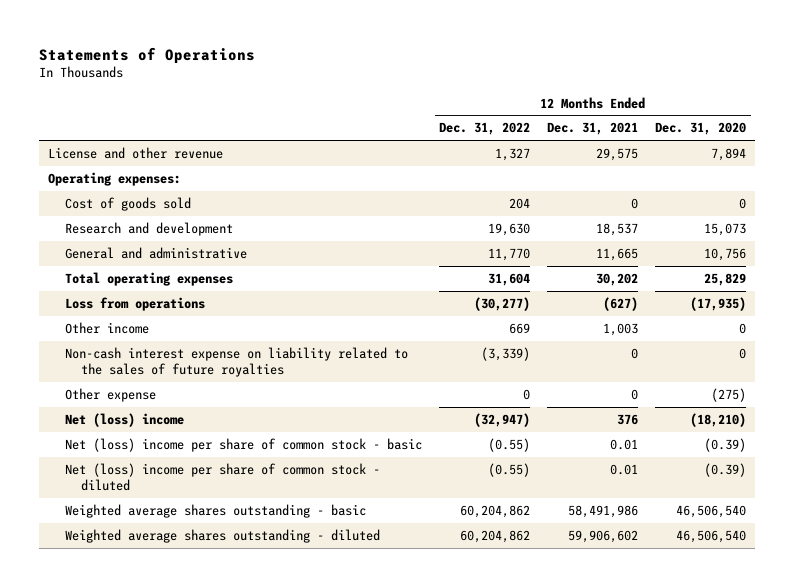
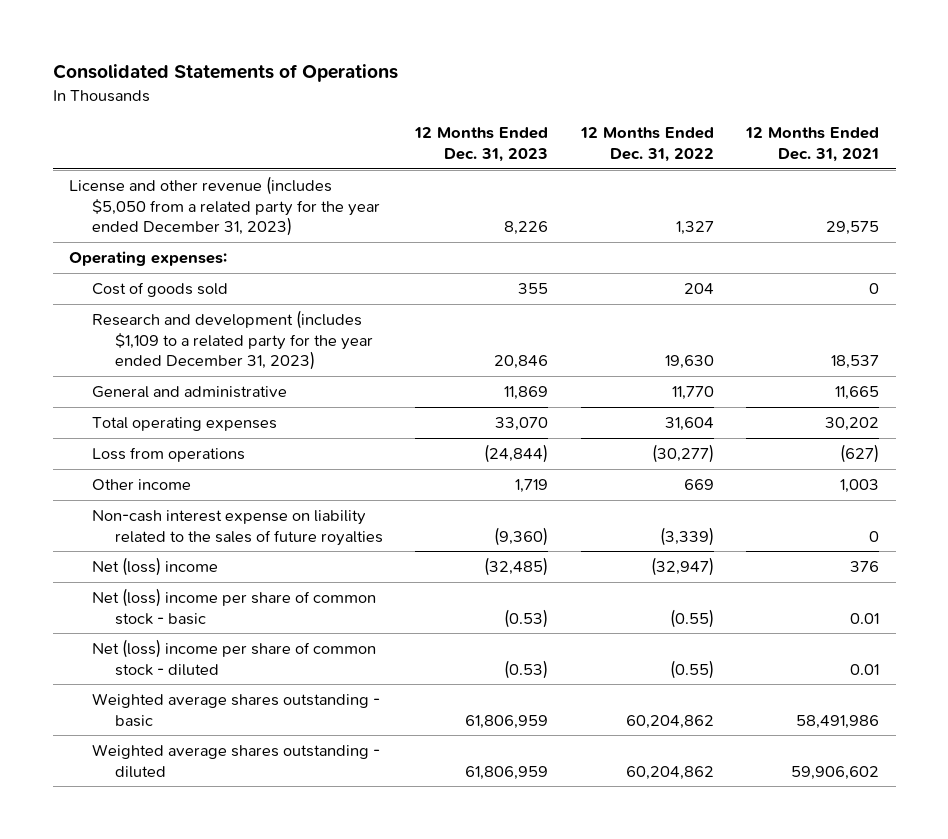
[39,46,256,64] Statements of Operations -> [52,64,398,83] Consolidated Statements of Operations
[655,122,747,136] Dec. 31, 2020 -> none
none -> [414,127,549,163] 12 Months Ended Dec. 31, 2023
[47,146,223,159] License and other revenue -> [68,175,380,237] License and other revenue (includes $5,050 from a related party for the year ended December 31, 2023)
[64,221,233,236] Research and development -> [91,309,373,371] Research and development (includes $1,109 to a related party for the year ended December 31, 2023)
[64,387,156,402] Other expense -> none

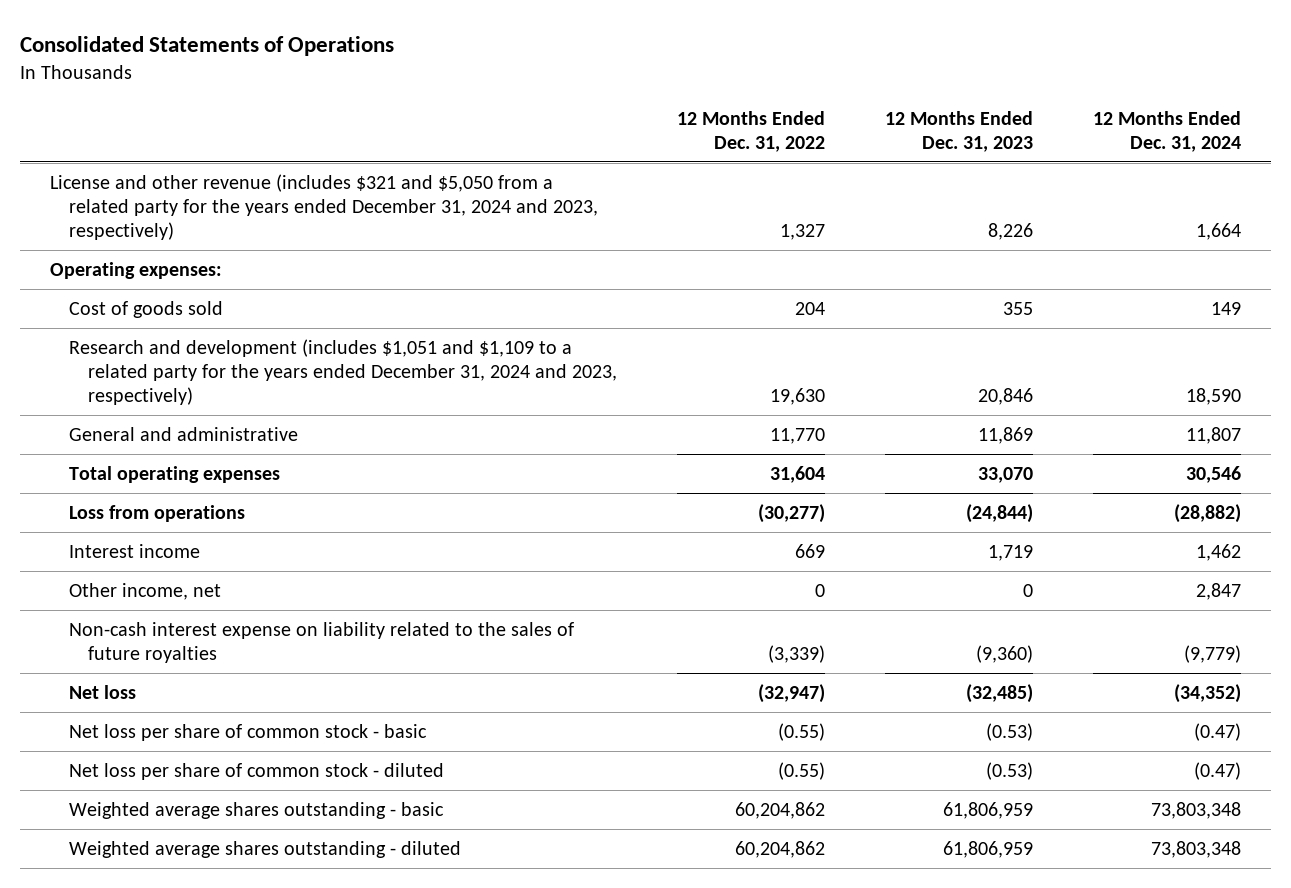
[745,127,880,163] 12 Months Ended Dec. 31, 2021 -> none
none -> [1093,110,1242,152] 12 Months Ended Dec. 31, 2024
[68,175,380,237] License and other revenue (includes $5,050 from a related party for the year ended December 31, 2023) -> [50,173,599,240] License and other revenue (includes $321 and $5,050 from a related party for the years ended December 31, 2024 and 2023, respectively)
[91,309,373,371] Research and development (includes $1,109 to a related party for the year ended December 31, 2023) -> [69,338,618,405] Research and development (includes $1,051 and $1,109 to a related party for the years ended December 31, 2024 and 2023, respectively)
none -> [69,543,201,558] Interest income
[91,478,191,490] Other income -> [69,582,222,600] Other income, net
[515,478,549,493] 1,719 -> [1023,583,1034,597] 0
[683,478,714,490] 669 -> [815,583,826,597] 0
[91,556,218,576] Net (loss) income -> [69,684,137,699] Net loss
[91,587,376,625] Net (loss) income per share of common stock - basic -> [69,723,428,741] Net loss per share of common stock - basic
[91,638,376,676] Net (loss) income per share of common stock - diluted -> [69,762,445,780] Net loss per share of common stock - diluted

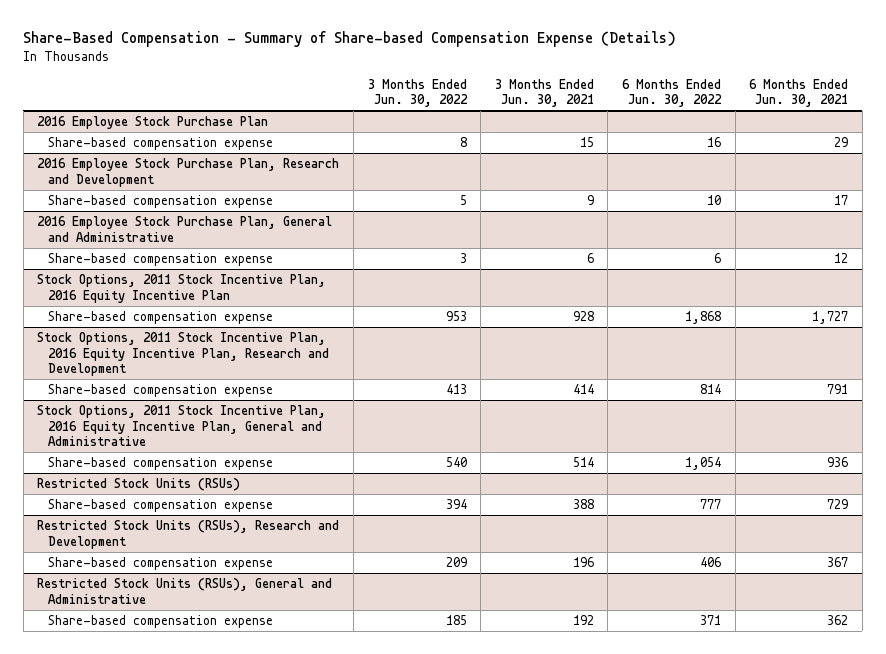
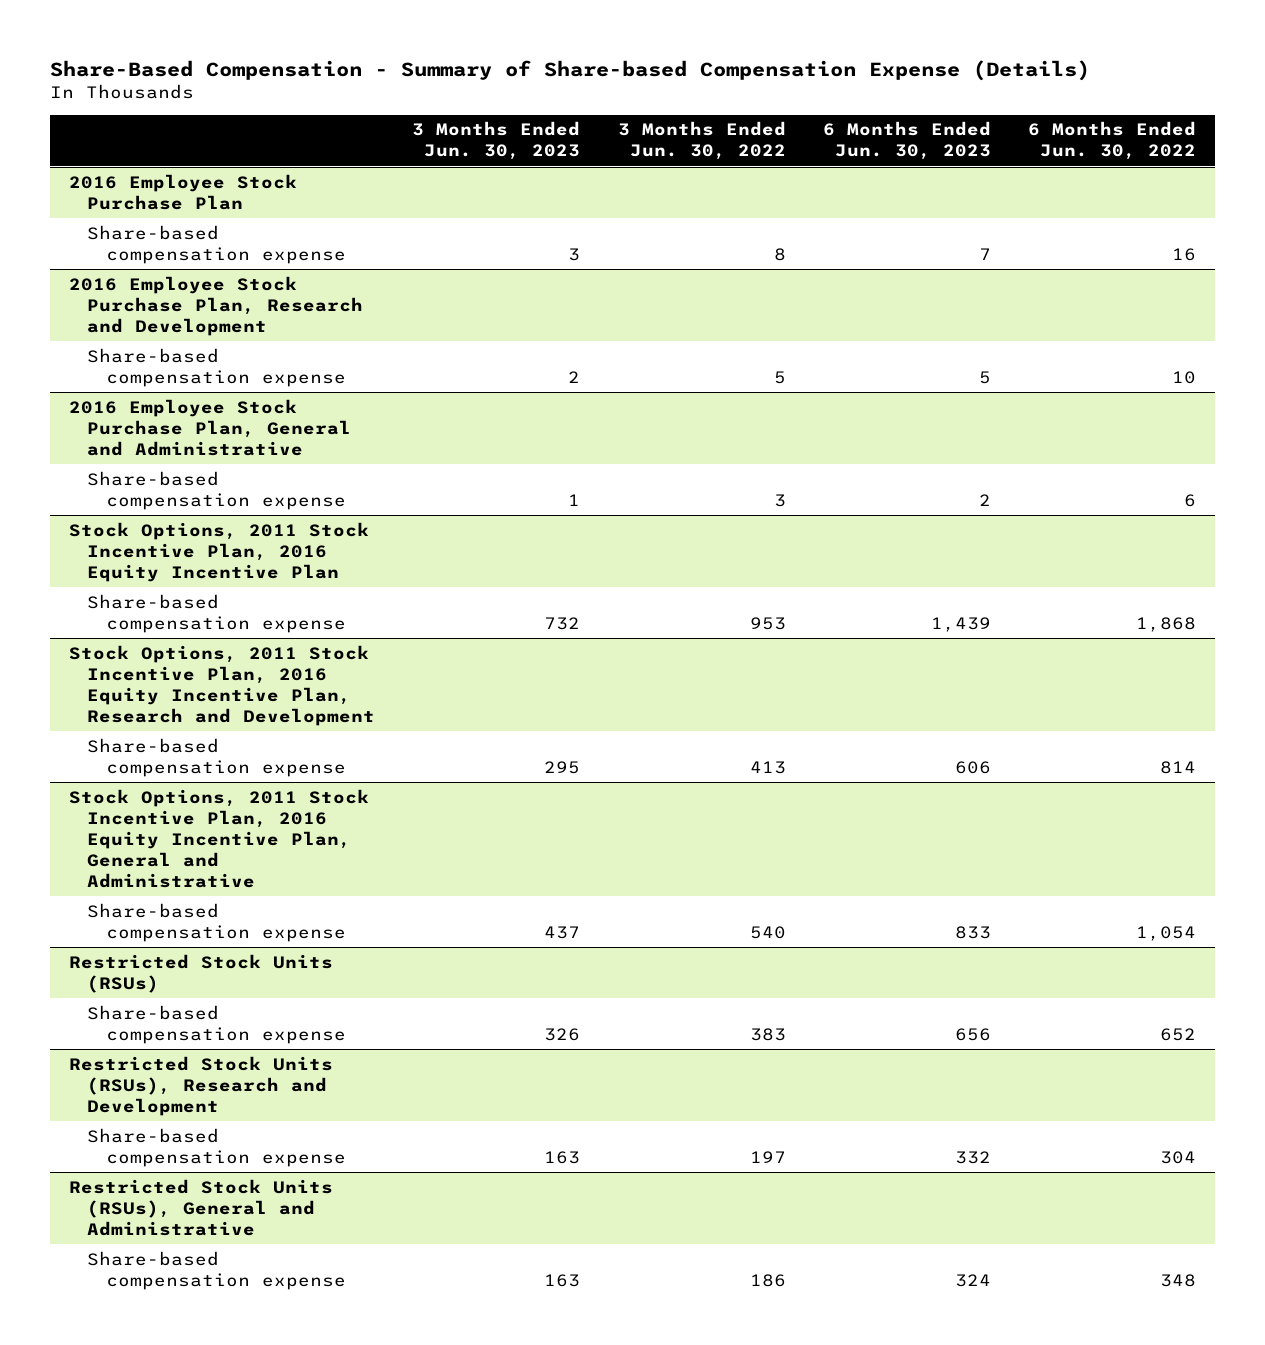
[494,78,594,108] 3 Months Ended Jun. 30, 2021 -> none
[749,78,849,108] 6 Months Ended Jun. 30, 2021 -> none
none -> [412,121,581,161] 3 Months Ended Jun. 30, 2023
none -> [823,121,992,161] 6 Months Ended Jun. 30, 2023
[445,498,467,509] 394 -> [749,1027,786,1041] 383
[700,498,722,509] 777 -> [1160,1027,1197,1041] 652
[445,556,467,567] 209 -> [749,1150,786,1163] 197
[700,556,722,567] 406 -> [1160,1150,1197,1164] 304
[445,614,467,625] 185 -> [749,1273,786,1287] 186
[700,614,722,625] 371 -> [1160,1273,1197,1287] 348

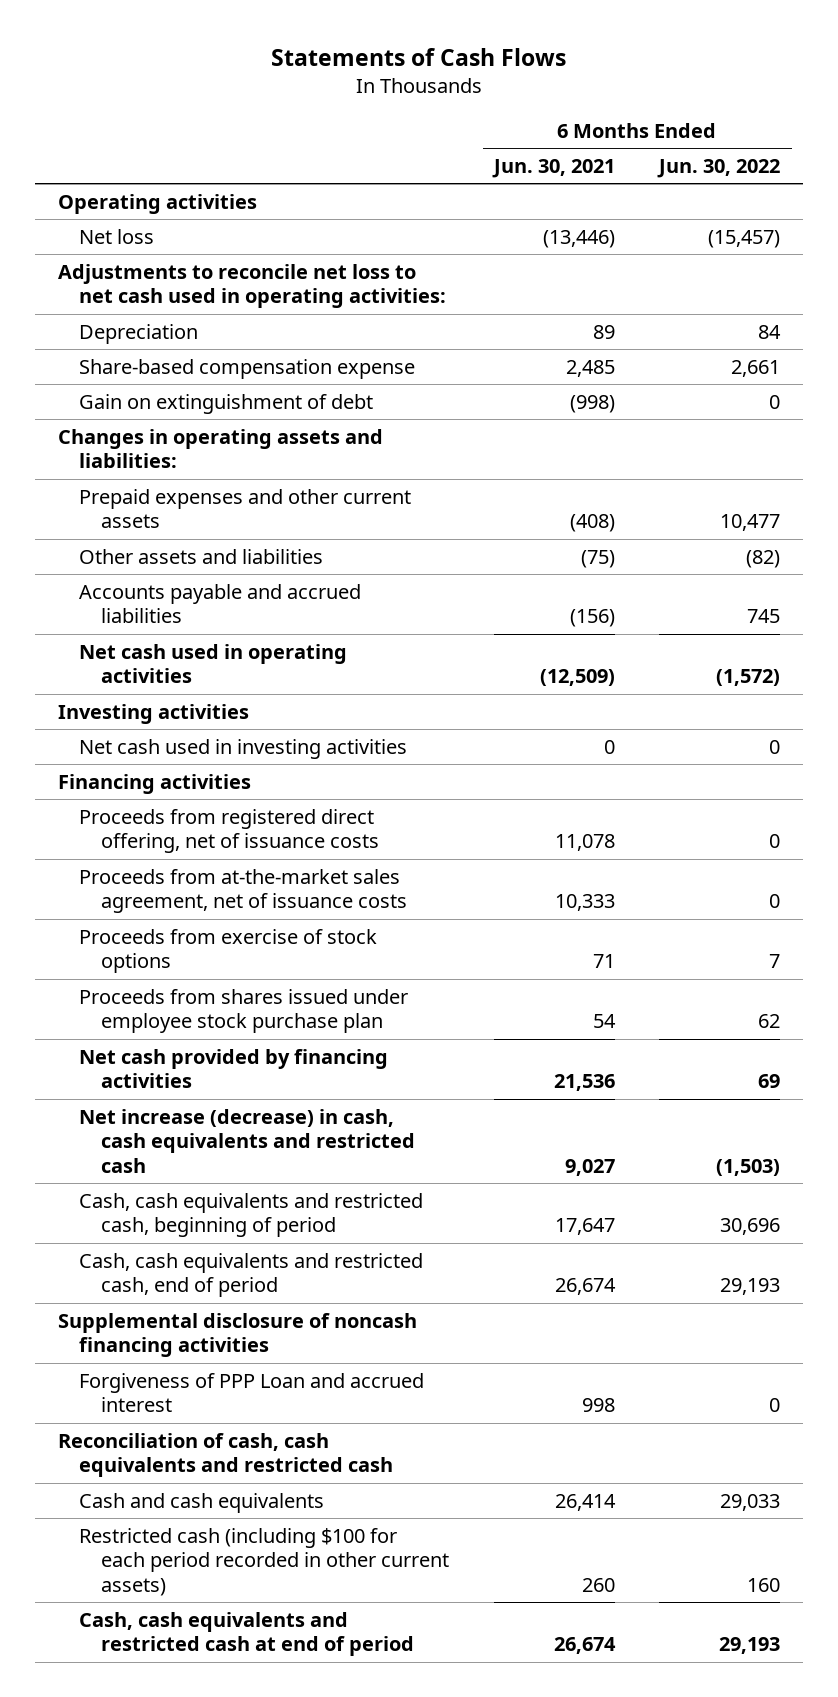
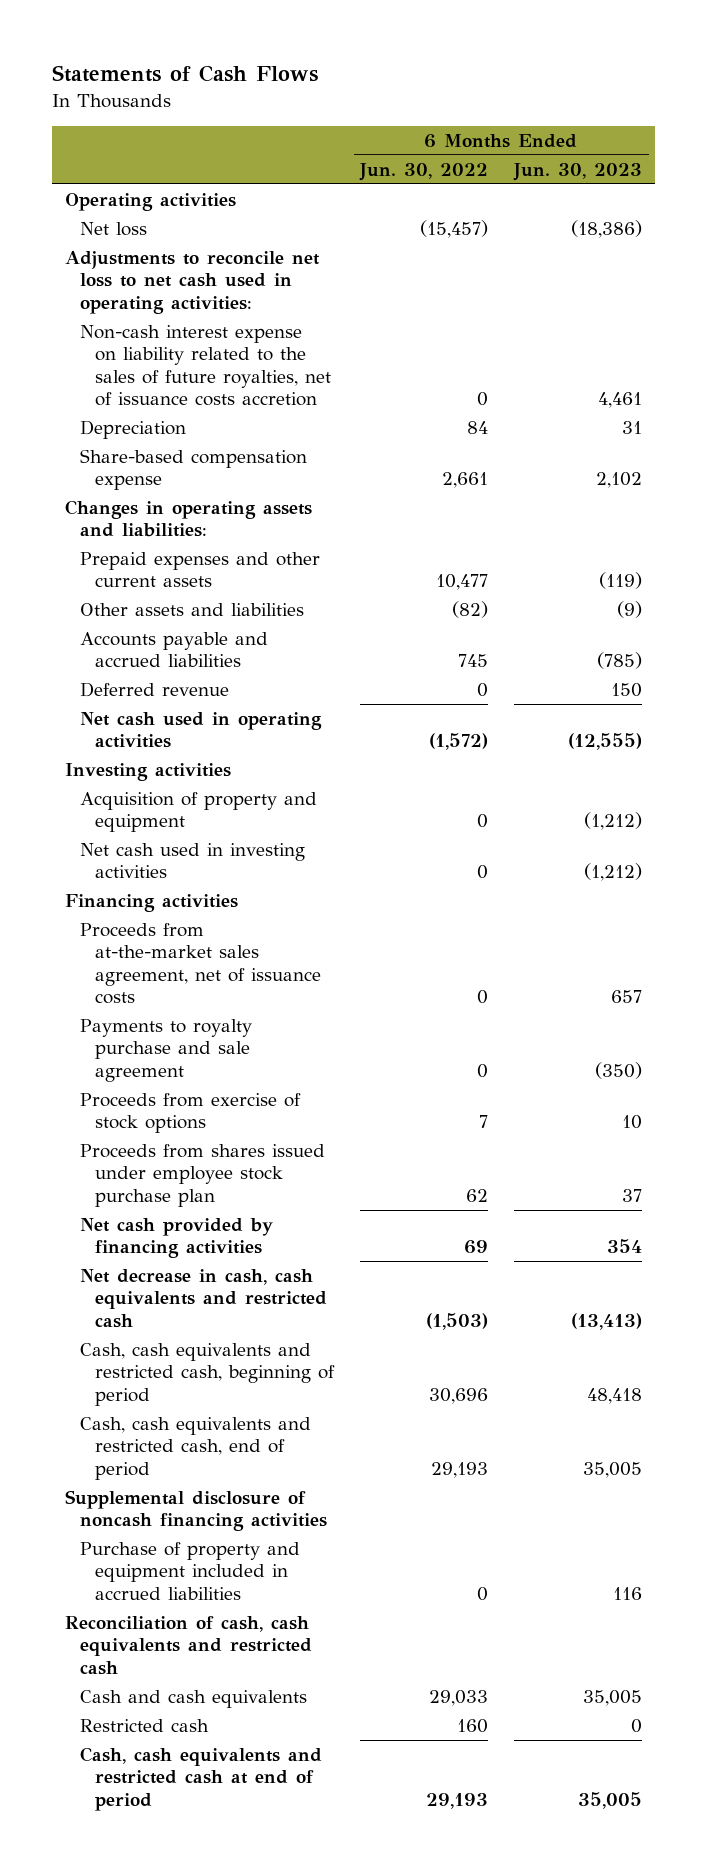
[491,158,615,178] Jun. 30, 2021 -> none
none -> [513,162,643,181] Jun. 30, 2023
none -> [80,324,332,407] Non-cash interest expense on liability related to the sales of future royalties, net of issuance costs accretion
[79,393,374,414] Gain on extinguishment of debt -> none
none -> [80,681,230,697] Deferred revenue
none -> [80,791,318,833] Acquisition of property and equipment
[79,808,380,854] Proceeds from registered direct offering, net of issuance costs -> none
none -> [80,1018,253,1082] Payments to royalty purchase and sale agreement
[79,1108,416,1173] Net increase (decrease) in cash, cash equivalents and restricted cash -> [80,1268,328,1328] Net decrease in cash, cash equivalents and restricted cash
[79,1372,425,1413] Forgiveness of PPP Loan and accrued interest -> none
none -> [80,1541,301,1600] Purchase of property and equipment included in accrued liabilities
[79,1527,450,1596] Restricted cash (including $100 for each period recorded in other current assets) -> [80,1718,210,1732] Restricted cash

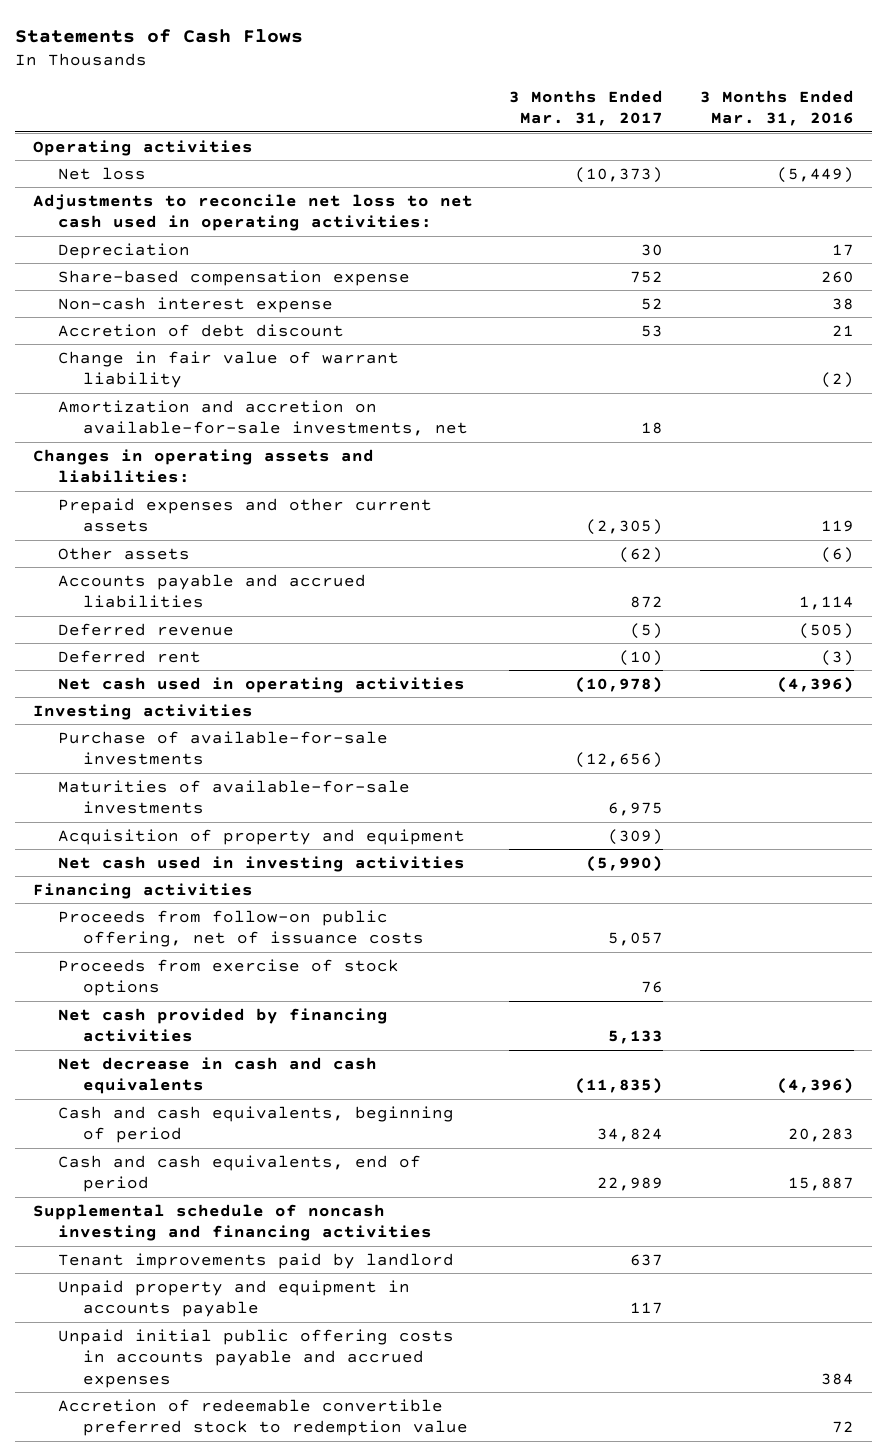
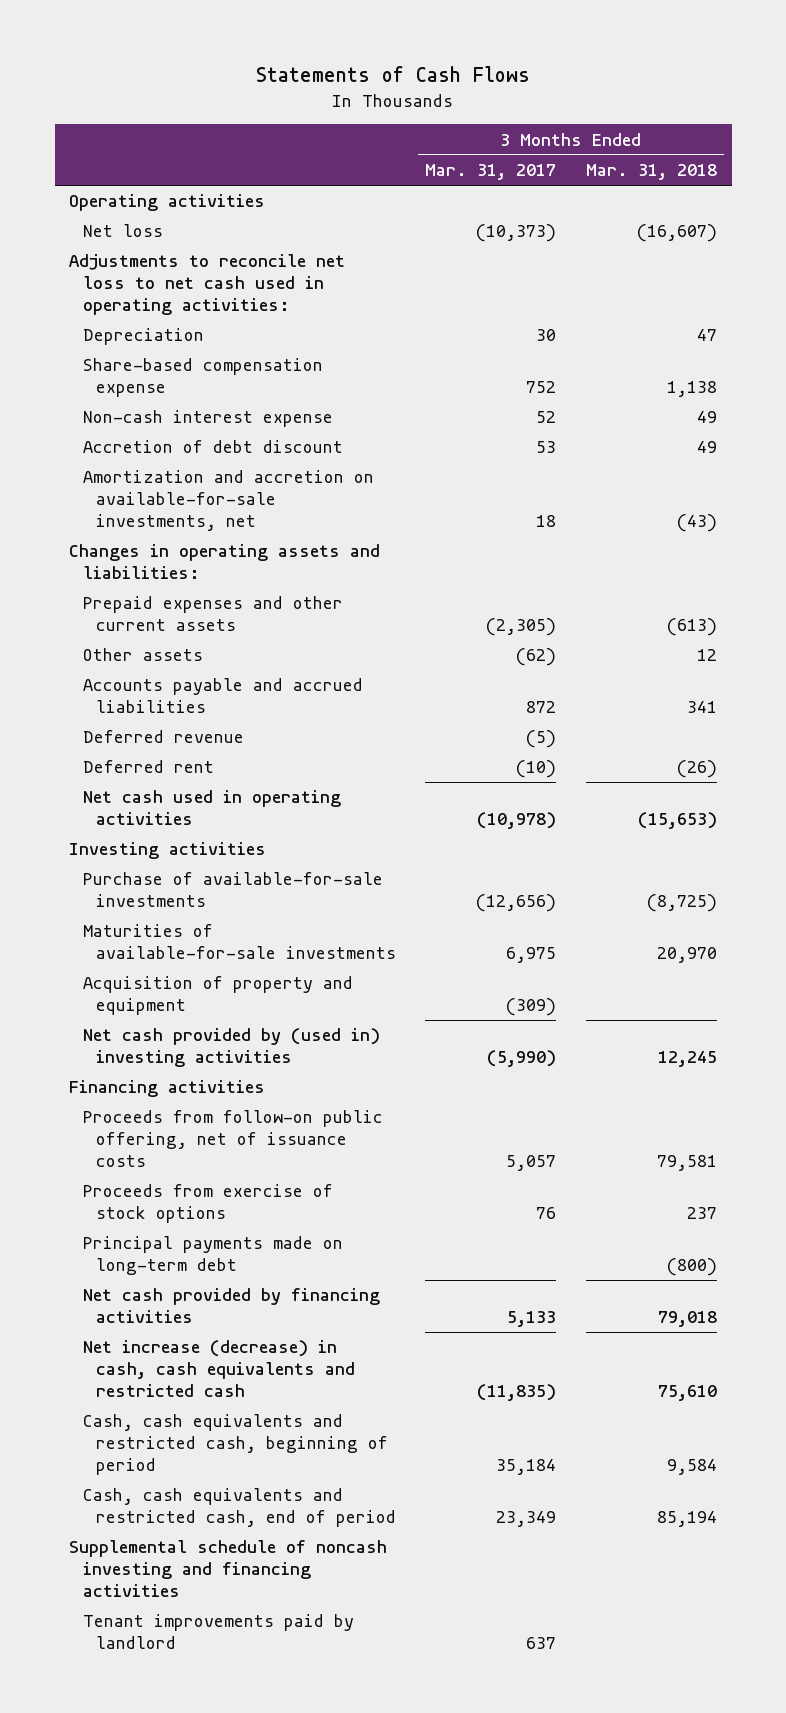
[699,89,854,127] 3 Months Ended Mar. 31, 2016 -> none
none -> [585,164,717,181] Mar. 31, 2018
[58,350,400,389] Change in fair value of warrant liability -> none
[58,855,466,872] Net cash used in investing activities -> [82,1028,380,1067] Net cash provided by (used in) investing activities
none -> [82,1236,343,1275] Principal payments made on long-term debt
[58,1056,378,1095] Net decrease in cash and cash equivalents -> [82,1340,355,1397] Net increase (decrease) in cash, cash equivalents and restricted cash
[58,1105,455,1144] Cash and cash equivalents, beginning of period -> [82,1414,388,1475] Cash, cash equivalents and restricted cash, beginning of period
[597,1128,664,1143] 34,824 -> [496,1458,557,1475] 35,184
[58,1154,422,1193] Cash and cash equivalents, end of period -> [82,1488,396,1527] Cash, cash equivalents and restricted cash, end of period
[597,1177,664,1192] 22,989 -> [496,1510,557,1527] 23,349
[58,1279,411,1318] Unpaid property and equipment in accounts payable -> none
[58,1328,455,1388] Unpaid initial public offering costs in accounts payable and accrued expenses -> none
[58,1398,469,1437] Accretion of redeemable convertible preferred stock to redemption value -> none

